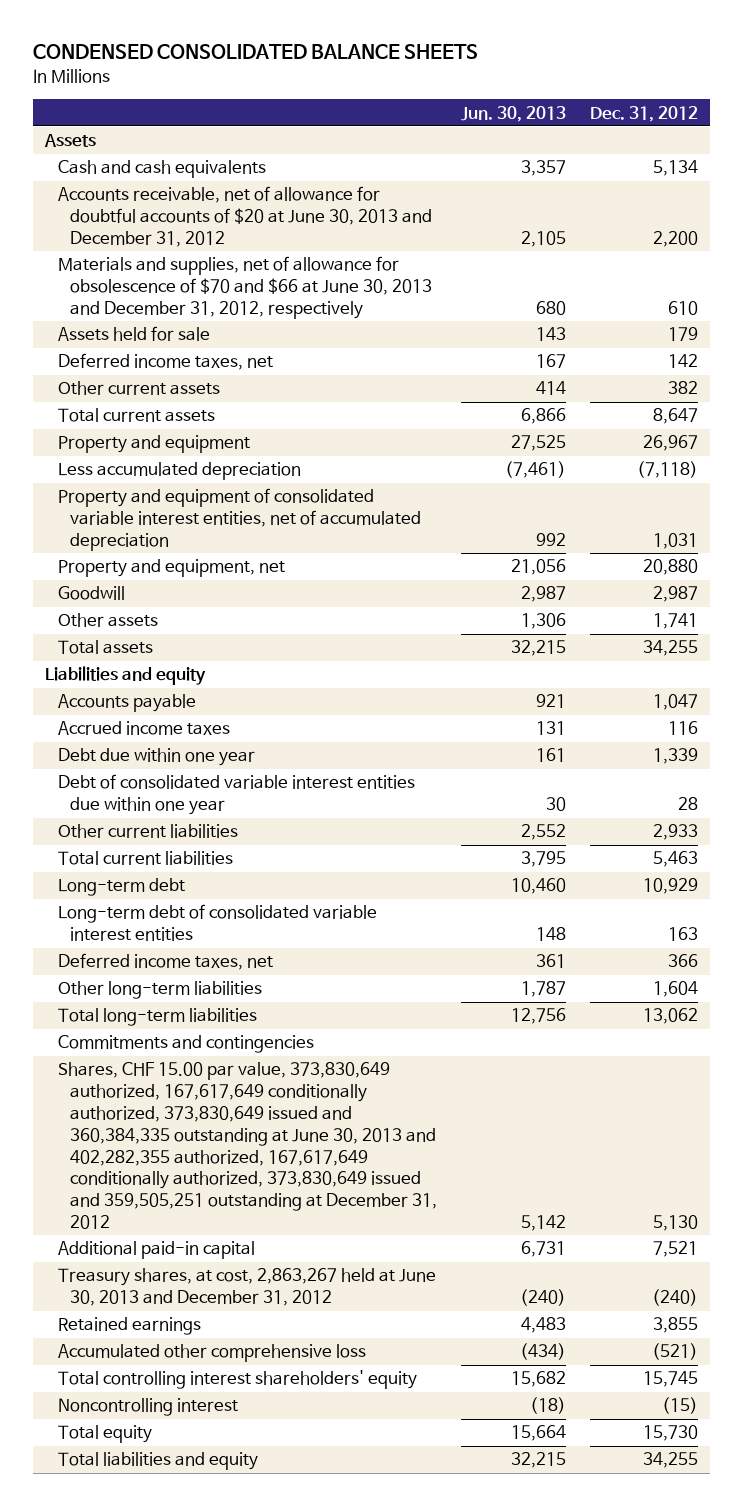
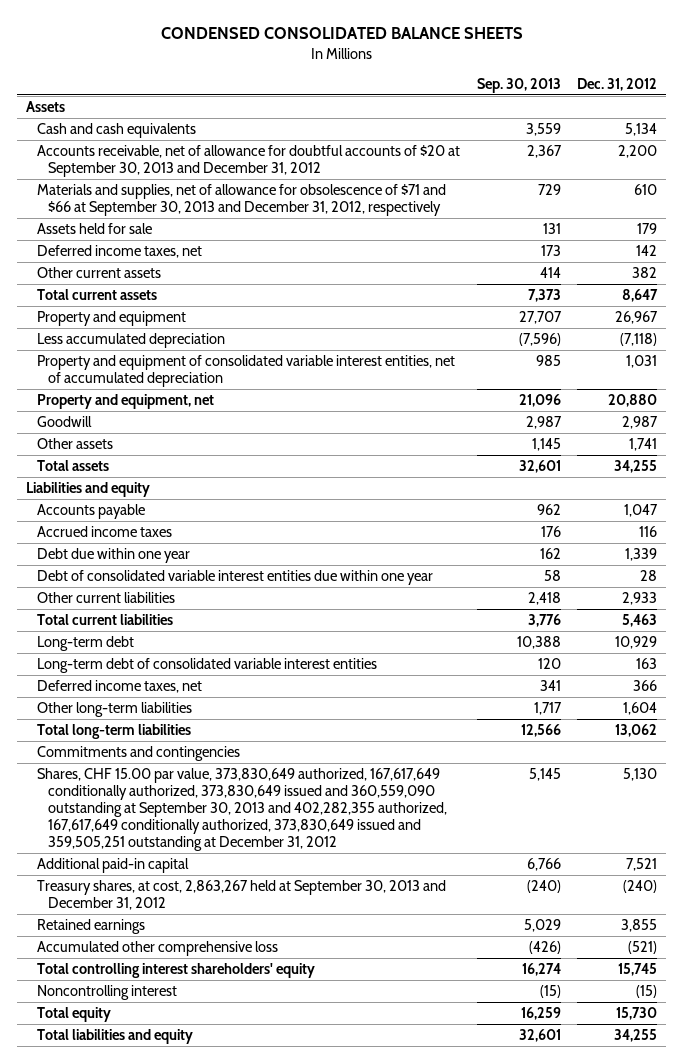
[460,105,566,122] Jun. 30, 2013 -> none
none -> [476,77,561,93] Sep. 30, 2013
[57,186,432,248] Accounts receivable, net of allowance for doubtful accounts of $20 at June 30, 2013 and December 31, 2012 -> [36,144,460,178] Accounts receivable, net of allowance for doubtful accounts of $20 at September 30, 2013 and December 31, 2012
[57,256,432,320] Materials and supplies, net of allowance for obsolescence of $70 and $66 at June 30, 2013 and December 31, 2012, respectively -> [36,183,446,217] Materials and supplies, net of allowance for obsolescence of $71 and $66 at September 30, 2013 and December 31, 2012, respectively
[57,1062,437,1229] Shares, CHF 15.00 par value, 373,830,649 authorized, 167,617,649 conditionally authorized, 373,830,649 issued and 360,384,335 outstanding at June 30, 2013 and 402,282,355 authorized, 167,617,649 conditionally authorized, 373,830,649 issued and 359,505,251 outstanding at December 31, 2012 -> [36,767,447,852] Shares, CHF 15.00 par value, 373,830,649 authorized, 167,617,649 conditionally authorized, 373,830,649 issued and 360,559,090 outstanding at September 30, 2013 and 402,282,355 authorized, 167,617,649 conditionally authorized, 373,830,649 issued and 359,505,251 outstanding at December 31, 2012
[57,1268,436,1307] Treasury shares, at cost, 2,863,267 held at June 30, 2013 and December 31, 2012 -> [36,879,446,911] Treasury shares, at cost, 2,863,267 held at September 30, 2013 and December 31, 2012

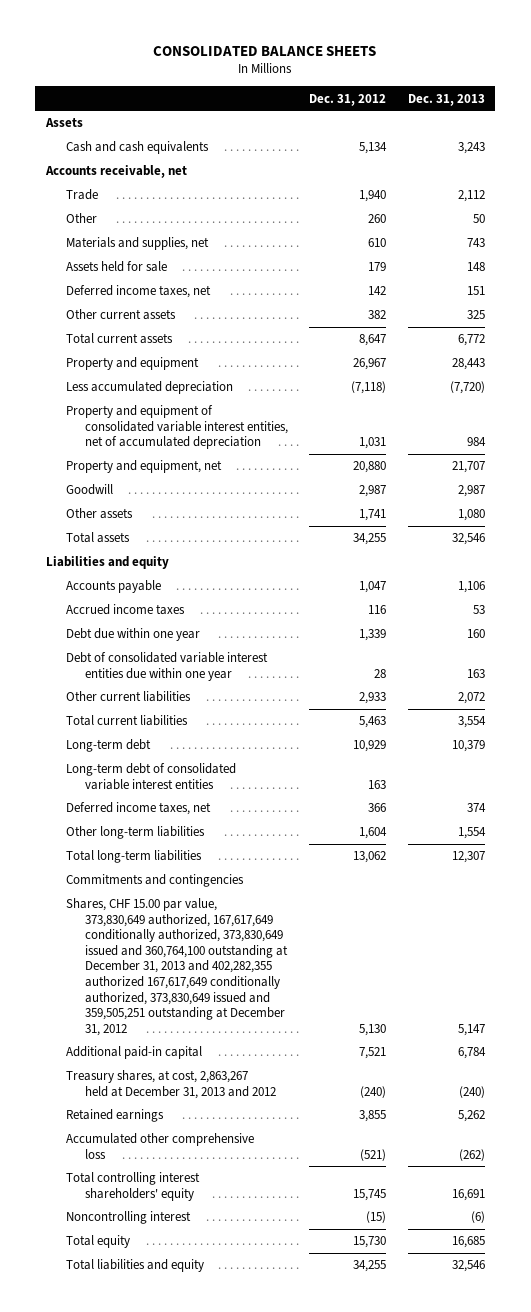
[160,27,523,40] CONDENSED CONSOLIDATED BALANCE SHEETS -> [153,45,377,56] CONSOLIDATED BALANCE SHEETS
[476,77,561,93] Sep. 30, 2013 -> none
none -> [407,93,485,106] Dec. 31, 2013
[36,144,460,178] Accounts receivable, net of allowance for doubtful accounts of $20 at September 30, 2013 and December 31, 2012 -> none
none -> [45,165,188,179] Accounts receivable, net
none -> [65,189,98,201] Trade
none -> [65,213,97,224] Other
[36,183,446,217] Materials and supplies, net of allowance for obsolescence of $71 and $66 at September 30, 2013 and December 31, 2012, respectively -> [65,237,209,251] Materials and supplies, net
[36,767,447,852] Shares, CHF 15.00 par value, 373,830,649 authorized, 167,617,649 conditionally authorized, 373,830,649 issued and 360,559,090 outstanding at September 30, 2013 and 402,282,355 authorized, 167,617,649 conditionally authorized, 373,830,649 issued and 359,505,251 outstanding at December 31, 2012 -> [65,898,289,1036] Shares, CHF 15.00 par value, 373,830,649 authorized, 167,617,649 conditionally authorized, 373,830,649 issued and 360,764,100 outstanding at December 31, 2013 and 402,282,355 authorized 167,617,649 conditionally authorized, 373,830,649 issued and 359,505,251 outstanding at December 31, 2012
[36,879,446,911] Treasury shares, at cost, 2,863,267 held at September 30, 2013 and December 31, 2012 -> [65,1070,277,1099] Treasury shares, at cost, 2,863,267 held at December 31, 2013 and 2012

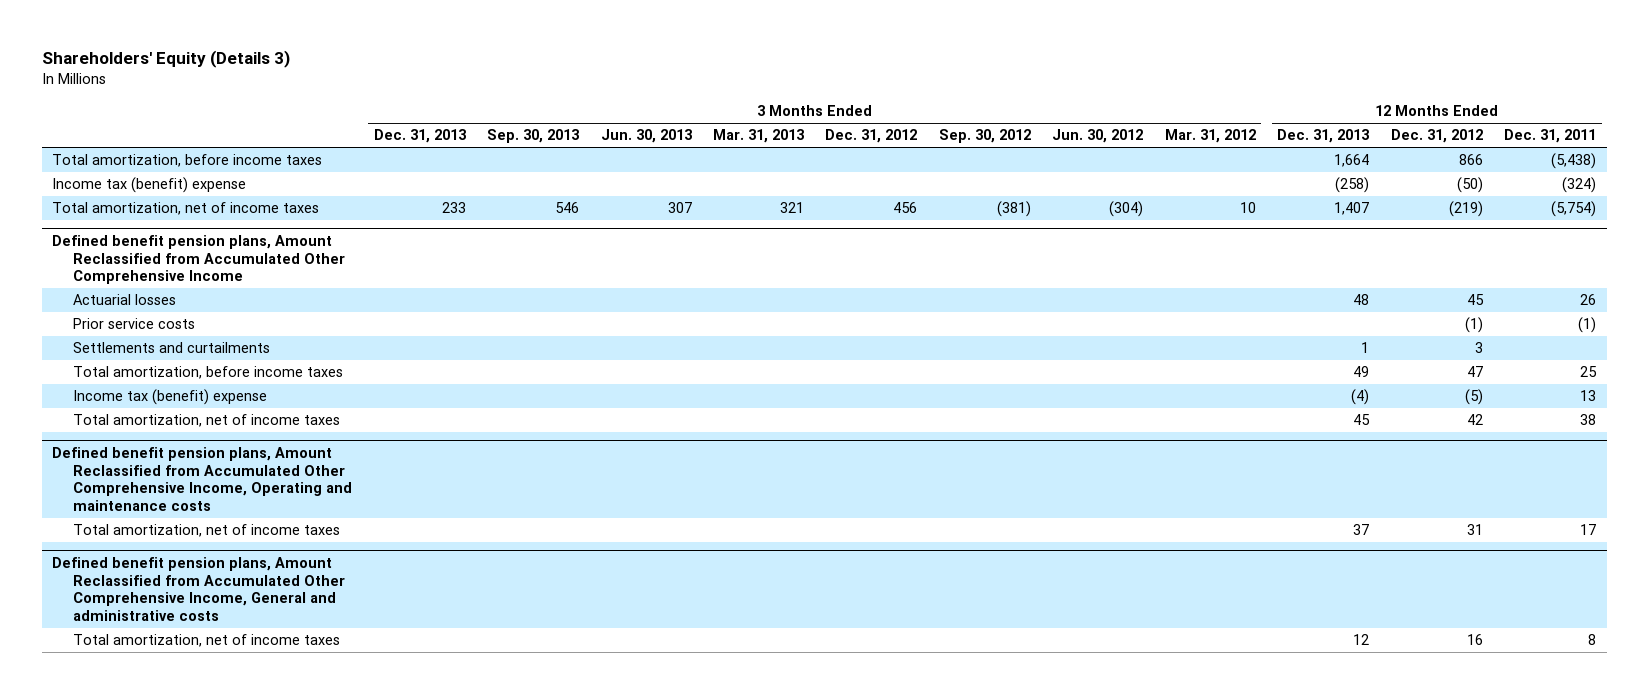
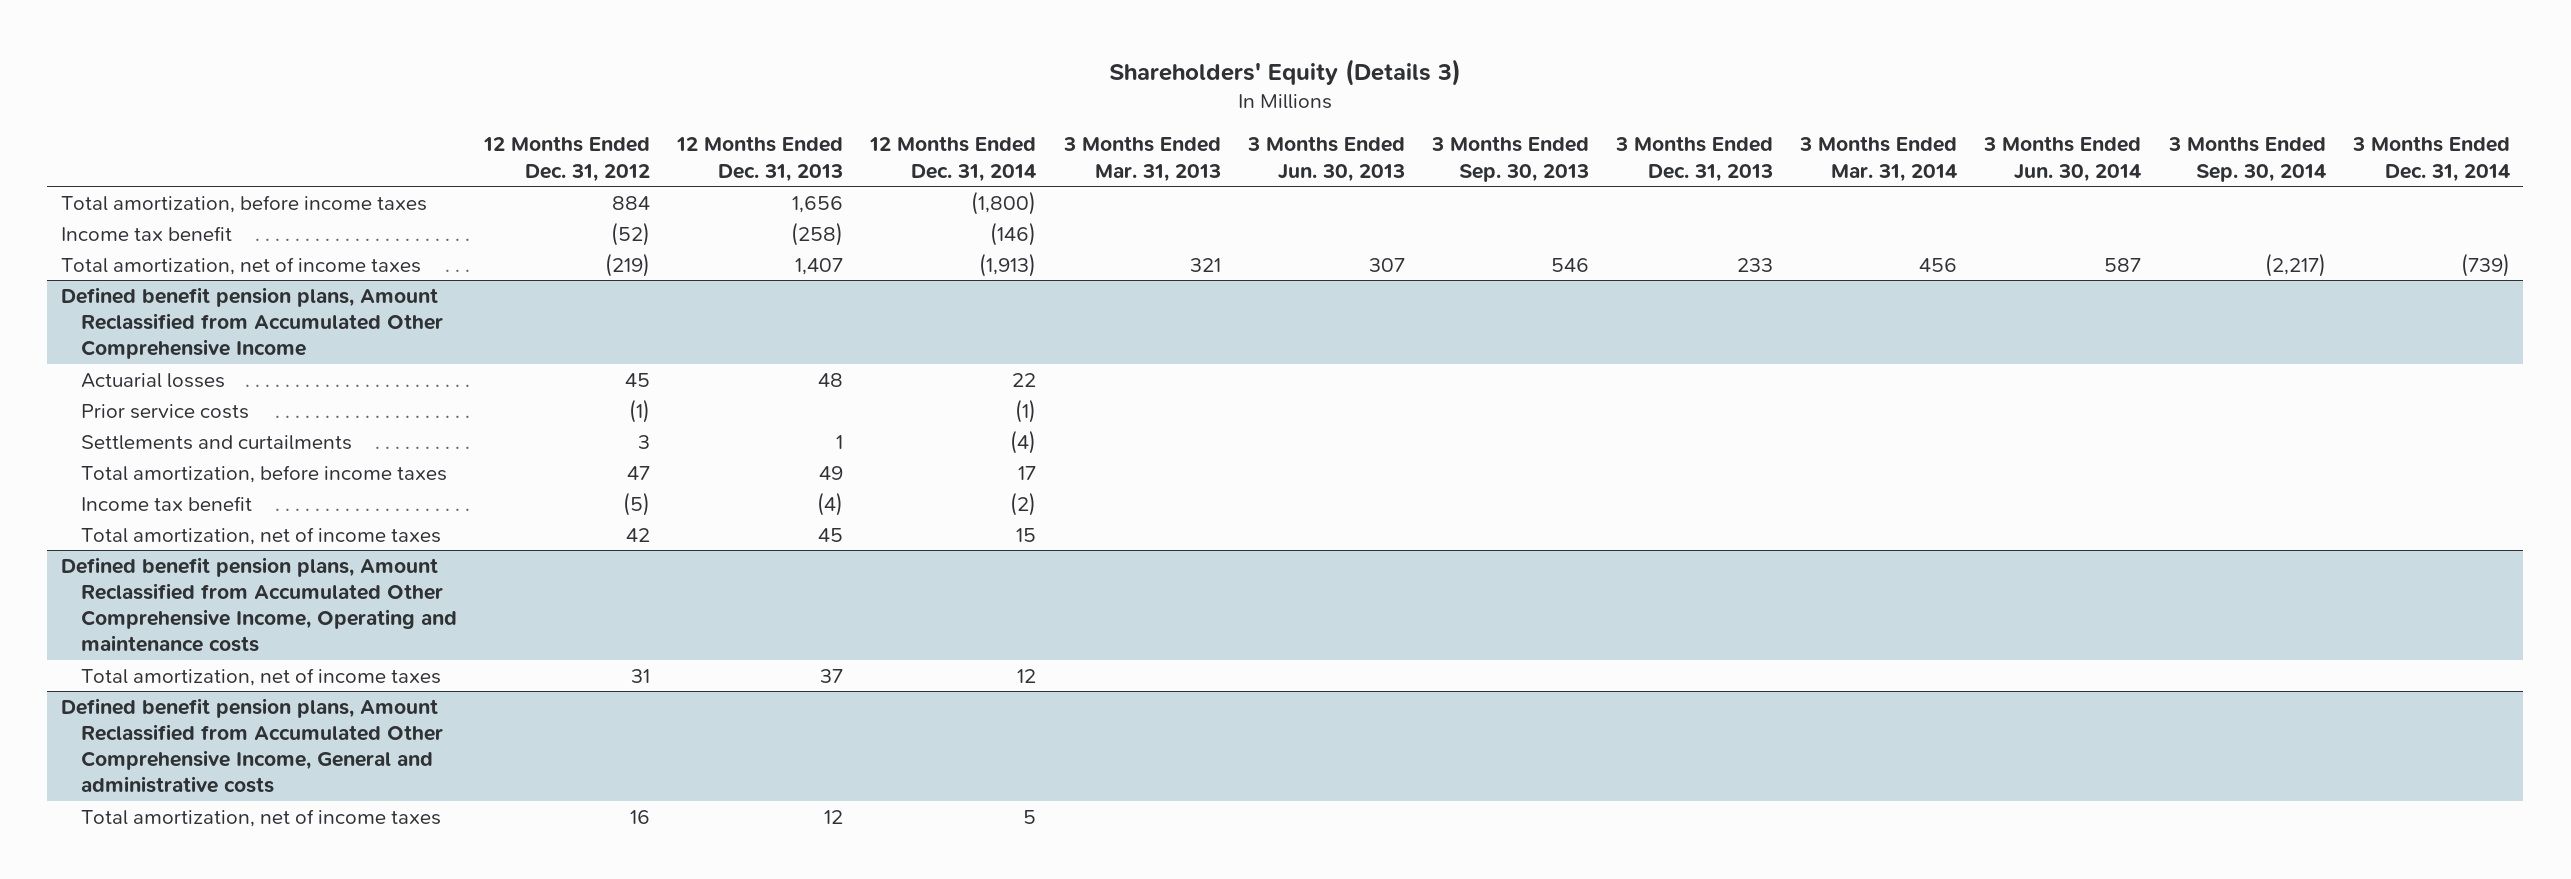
[825,129,918,144] Dec. 31, 2012 -> none
[938,129,1031,144] Sep. 30, 2012 -> none
[1052,129,1144,144] Jun. 30, 2012 -> none
[1164,129,1256,144] Mar. 31, 2012 -> none
[1504,129,1597,144] Dec. 31, 2011 -> none
none -> [869,136,1037,182] 12 Months Ended Dec. 31, 2014
none -> [1799,136,1958,182] 3 Months Ended Mar. 31, 2014
none -> [1983,136,2142,182] 3 Months Ended Jun. 30, 2014
none -> [2167,136,2326,182] 3 Months Ended Sep. 30, 2014
none -> [2351,136,2510,182] 3 Months Ended Dec. 31, 2014
[1334,154,1370,168] 1,664 -> [792,195,844,213] 1,656
[1458,154,1483,166] 866 -> [612,195,651,210] 884
[52,177,247,194] Income tax (benefit) expense -> [61,225,233,241] Income tax benefit
[1456,177,1483,194] (50) -> [611,221,651,246] (52)
[73,389,268,406] Income tax (benefit) expense -> [80,495,252,511] Income tax benefit

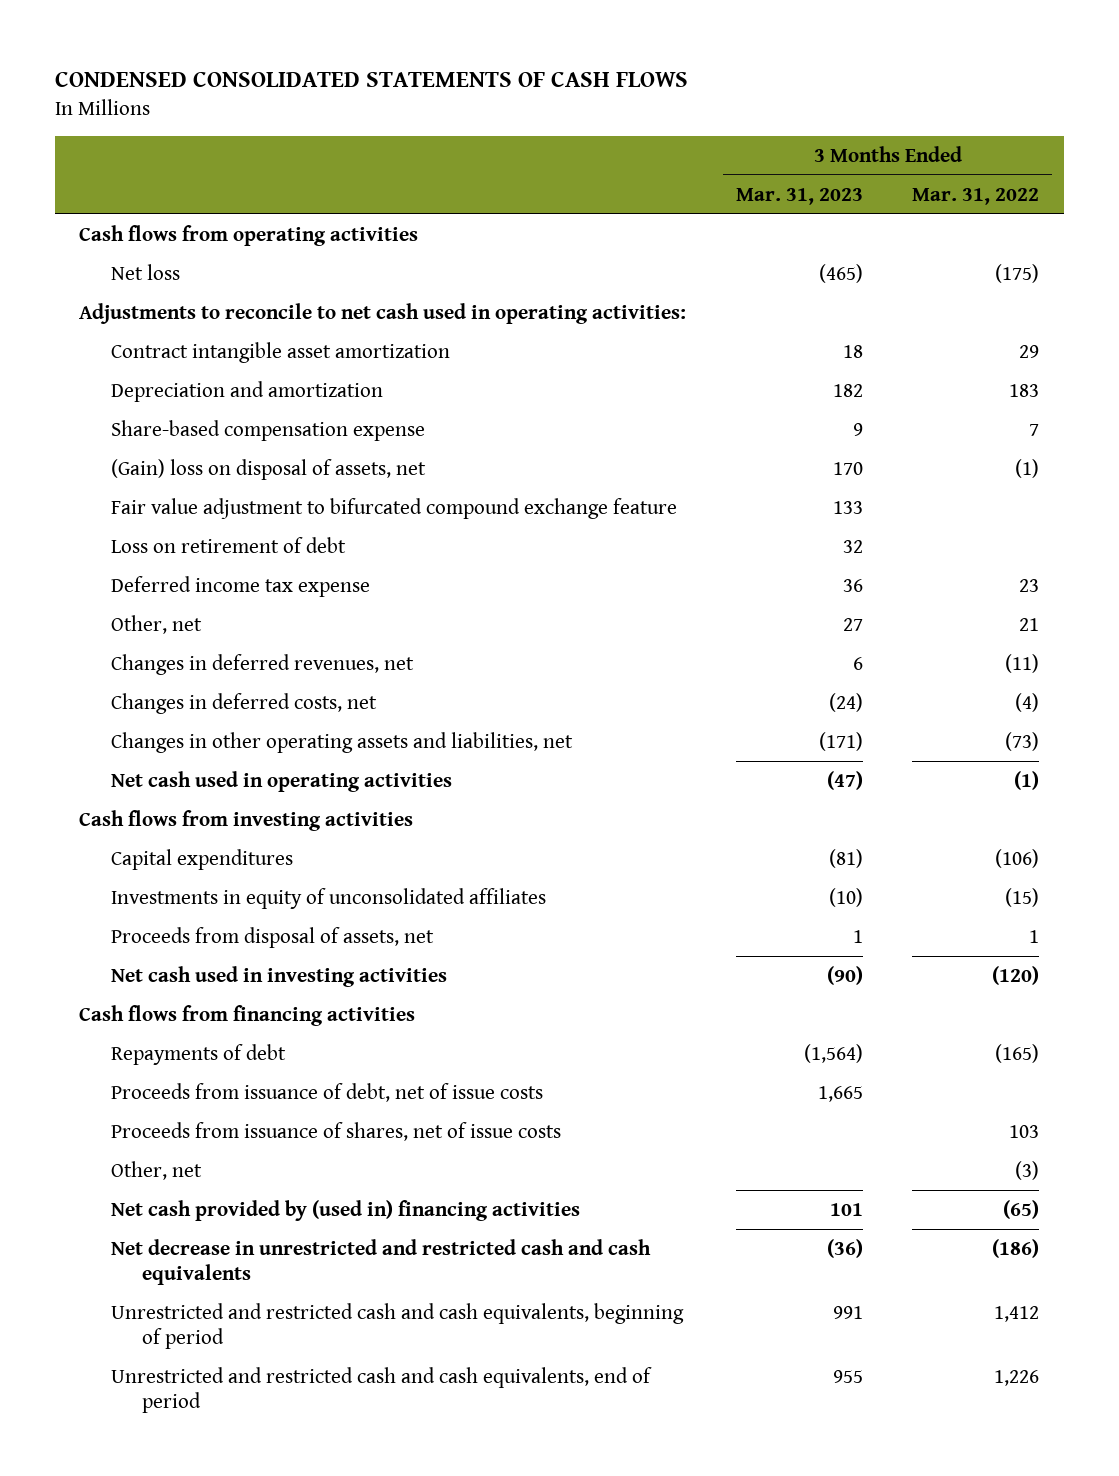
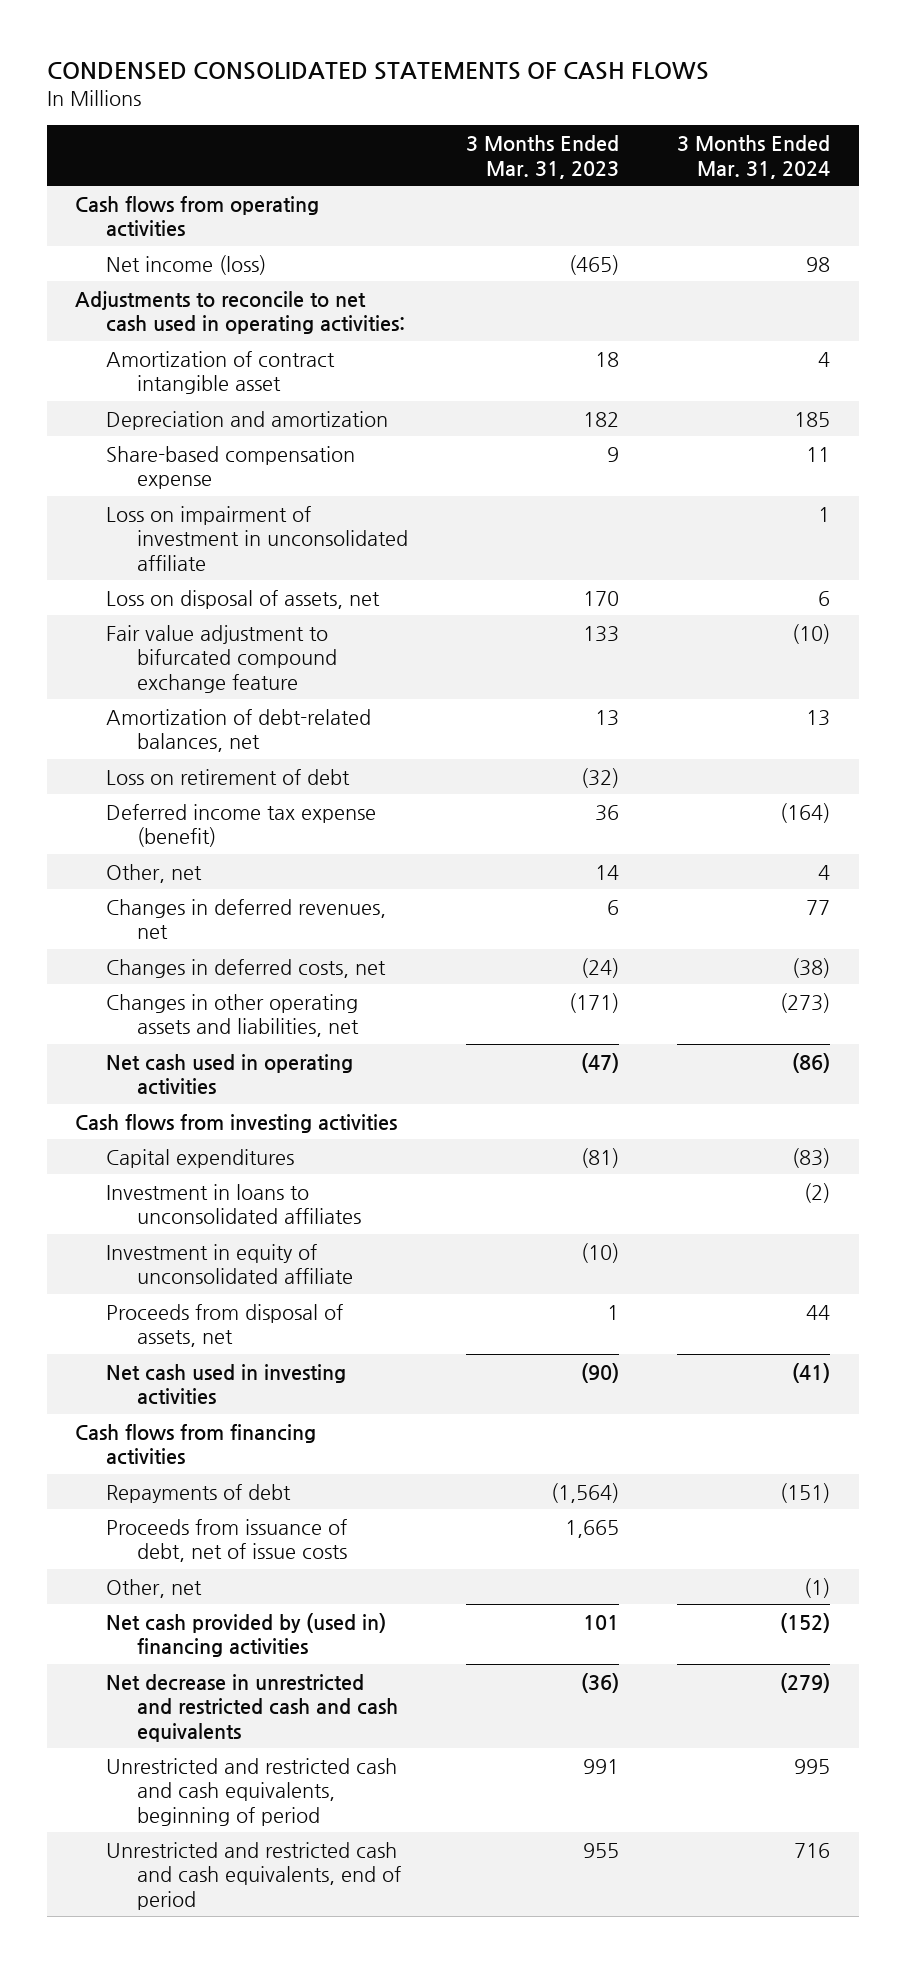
[912,187,1040,205] Mar. 31, 2022 -> none
none -> [676,135,830,179] 3 Months Ended Mar. 31, 2024
[110,264,180,281] Net loss -> [106,254,267,275] Net income (loss)
[110,342,450,364] Contract intangible asset amortization -> [106,350,336,395] Amortization of contract intangible asset
none -> [106,505,409,571] Loss on impairment of investment in unconsolidated affiliate
[110,459,426,481] (Gain) loss on disposal of assets, net -> [106,589,381,609] Loss on disposal of assets, net
none -> [106,708,372,753] Amortization of debt-related balances, net
[842,540,863,554] 32 -> [580,767,619,788] (32)
[110,576,370,598] Deferred income tax expense -> [106,803,377,848] Deferred income tax expense (benefit)
[842,618,863,632] 27 -> [594,864,619,880] 14
none -> [106,1183,362,1225] Investment in loans to unconsolidated affiliates
[110,888,546,910] Investments in equity of unconsolidated affiliates -> [106,1243,354,1285] Investment in equity of unconsolidated affiliate
[110,1122,561,1142] Proceeds from issuance of shares, net of issue costs -> none

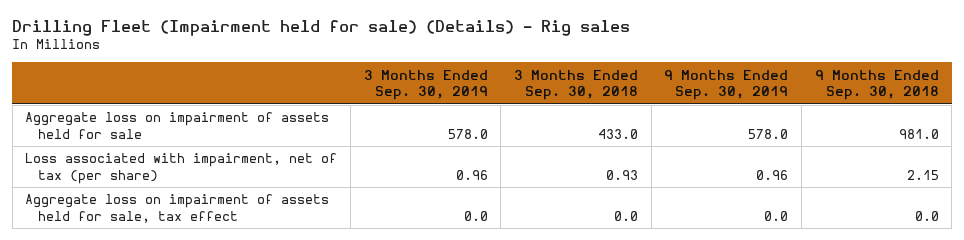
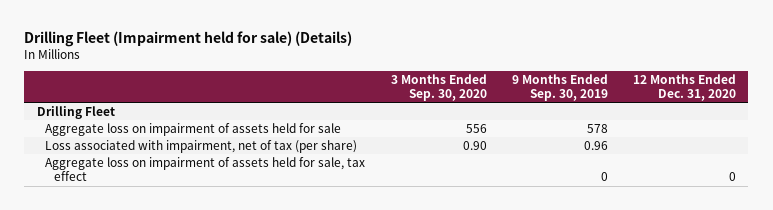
[12,20,631,37] Drilling Fleet (Impairment held for sale) (Details) - Rig sales -> [24,30,353,47] Drilling Fleet (Impairment held for sale) (Details)
[363,69,488,101] 3 Months Ended Sep. 30, 2019 -> none
[513,69,638,101] 3 Months Ended Sep. 30, 2018 -> none
[814,69,939,101] 9 Months Ended Sep. 30, 2018 -> none
none -> [390,73,487,102] 3 Months Ended Sep. 30, 2020
none -> [632,73,736,102] 12 Months Ended Dec. 31, 2020
none -> [36,106,115,120] Drilling Fleet
[748,128,789,139] 578.0 -> [586,124,608,134] 578
[764,210,789,221] 0.0 -> [600,172,608,182] 0

